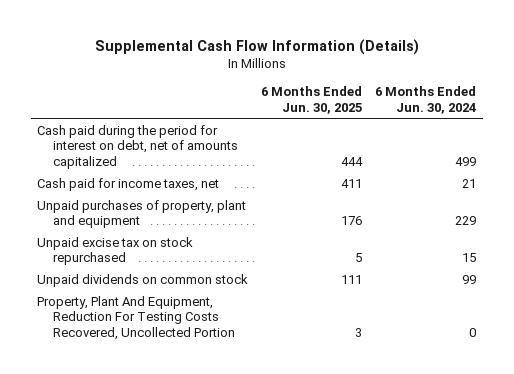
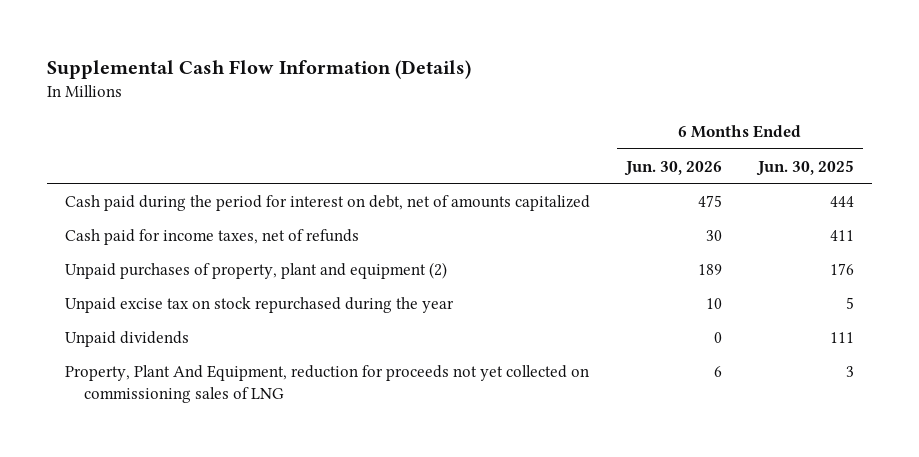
[375,86,477,114] 6 Months Ended Jun. 30, 2024 -> none
none -> [624,160,723,176] Jun. 30, 2026
[37,177,220,191] Cash paid for income taxes, net -> [65,228,360,245] Cash paid for income taxes, net of refunds
[37,199,247,229] Unpaid purchases of property, plant and equipment -> [65,261,448,279] Unpaid purchases of property, plant and equipment (2)
[37,236,194,266] Unpaid excise tax on stock repurchased -> [65,296,455,313] Unpaid excise tax on stock repurchased during the year
[37,273,249,287] Unpaid dividends on common stock -> [65,330,190,347] Unpaid dividends
[37,295,235,340] Property, Plant And Equipment, Reduction For Testing Costs Recovered, Uncollected Portion -> [65,364,590,403] Property, Plant And Equipment, reduction for proceeds not yet collected on commissioning sales of LNG

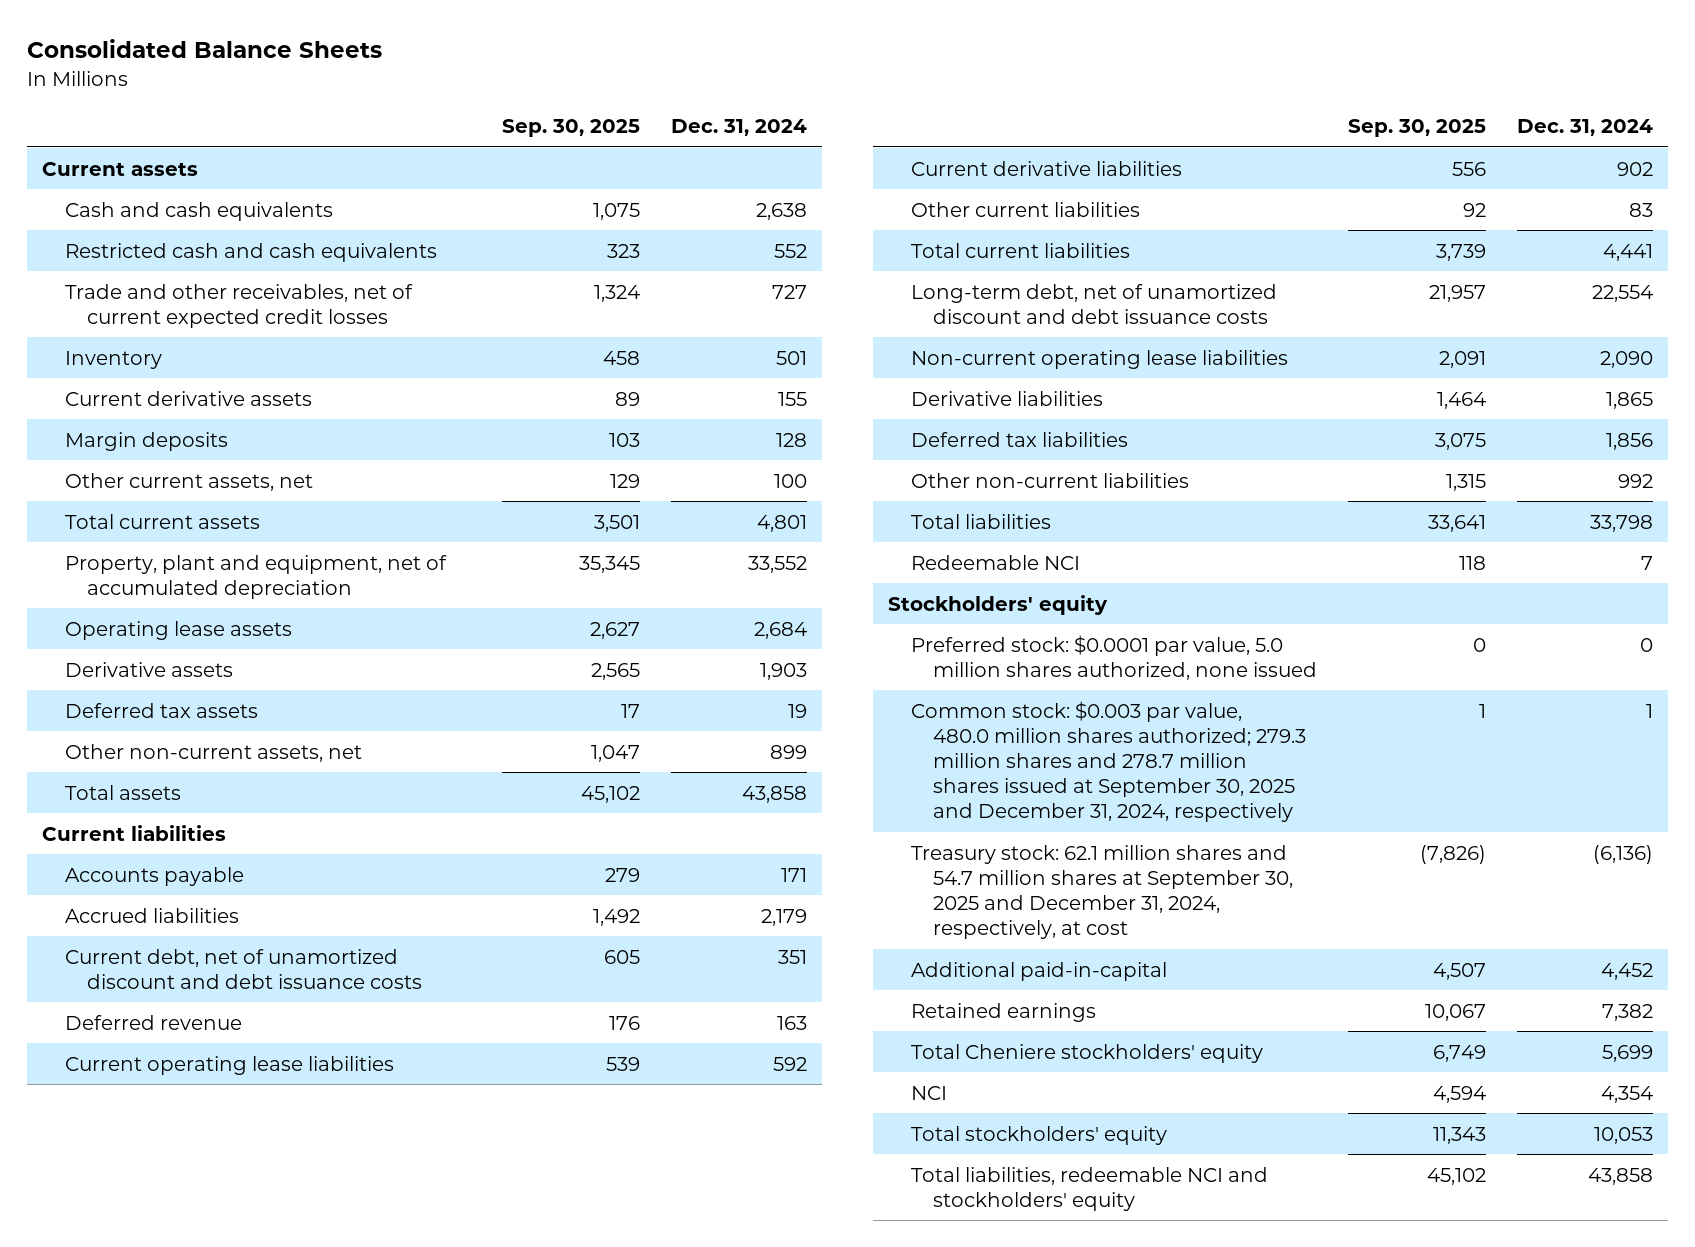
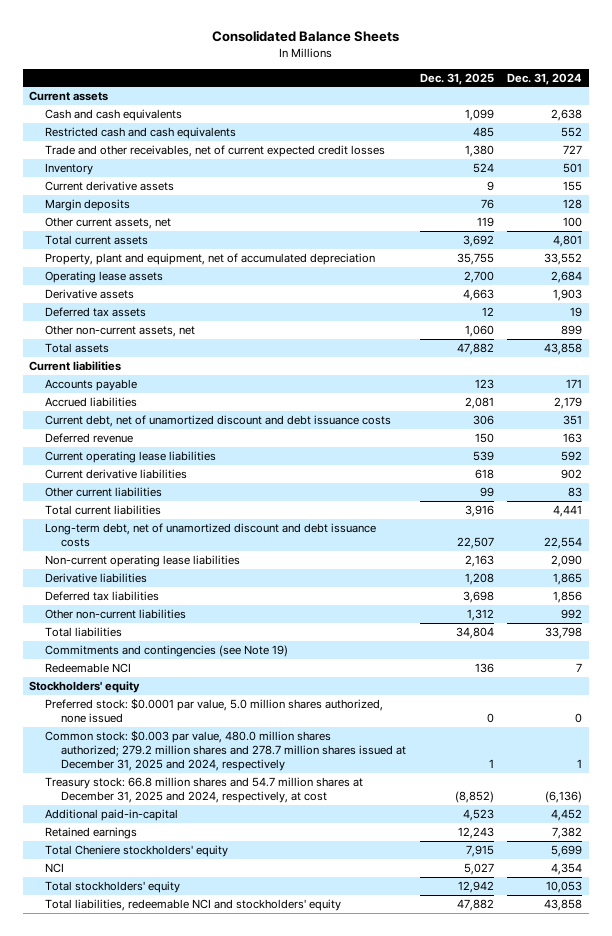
[502,119,641,138] Sep. 30, 2025 -> none
none -> [419,72,494,85] Dec. 31, 2025
none -> [45,645,289,658] Commitments and contingencies (see Note 19)
[910,700,1307,823] Common stock: $0.003 par value, 480.0 million shares authorized; 279.3 million shares and 278.7 million shares issued at September 30, 2025 and December 31, 2024, respectively -> [45,730,407,771] Common stock: $0.003 par value, 480.0 million shares authorized; 279.2 million shares and 278.7 million shares issued at December 31, 2025 and 2024, respectively
[910,844,1294,940] Treasury stock: 62.1 million shares and 54.7 million shares at September 30, 2025 and December 31, 2024, respectively, at cost -> [45,777,364,804] Treasury stock: 66.8 million shares and 54.7 million shares at December 31, 2025 and 2024, respectively, at cost

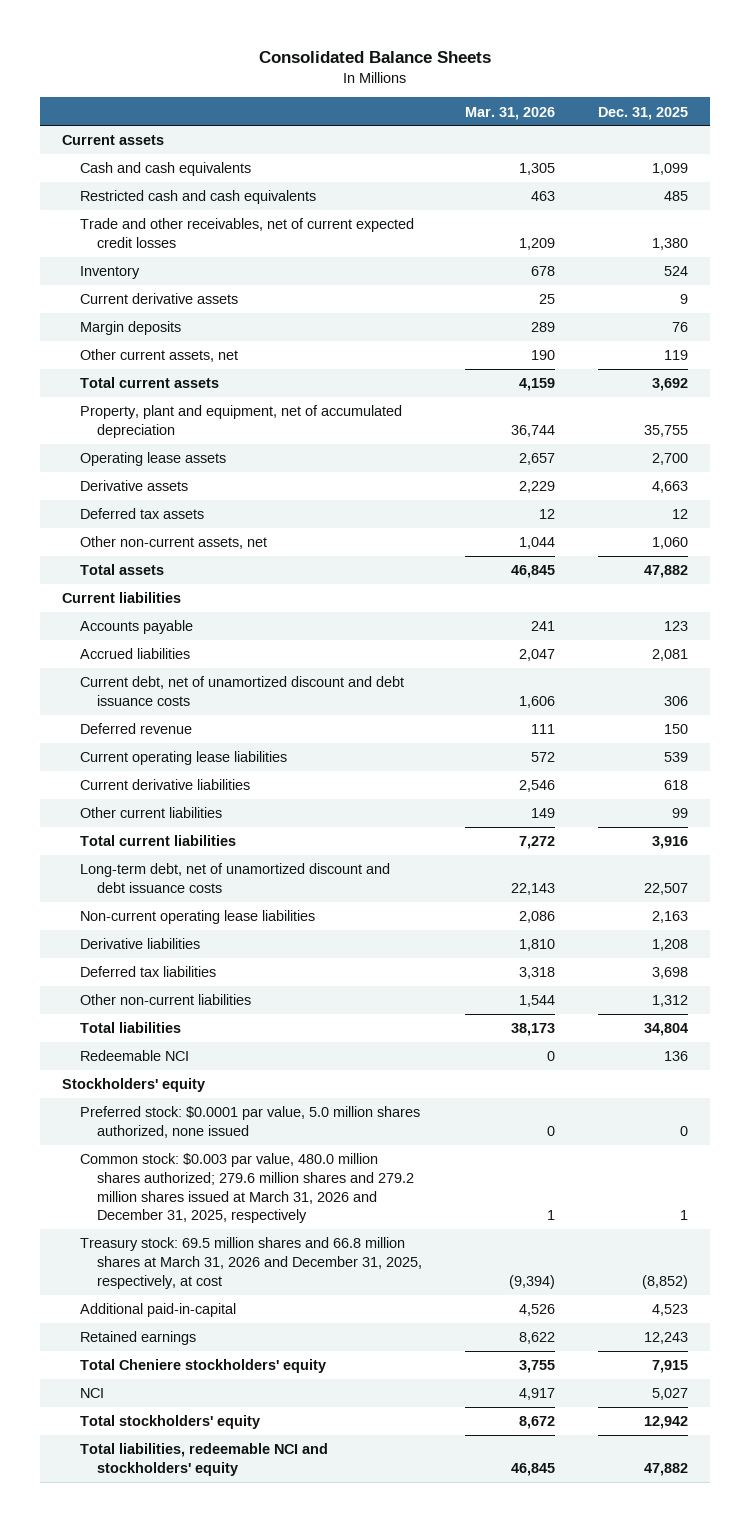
[507,72,583,85] Dec. 31, 2024 -> none
none -> [465,106,556,120] Mar. 31, 2026
[45,645,289,658] Commitments and contingencies (see Note 19) -> none
[45,730,407,771] Common stock: $0.003 par value, 480.0 million shares authorized; 279.2 million shares and 278.7 million shares issued at December 31, 2025 and 2024, respectively -> [79,1153,415,1224] Common stock: $0.003 par value, 480.0 million shares authorized; 279.6 million shares and 279.2 million shares issued at March 31, 2026 and December 31, 2025, respectively
[45,777,364,804] Treasury stock: 66.8 million shares and 54.7 million shares at December 31, 2025 and 2024, respectively, at cost -> [79,1237,423,1289] Treasury stock: 69.5 million shares and 66.8 million shares at March 31, 2026 and December 31, 2025, respectively, at cost

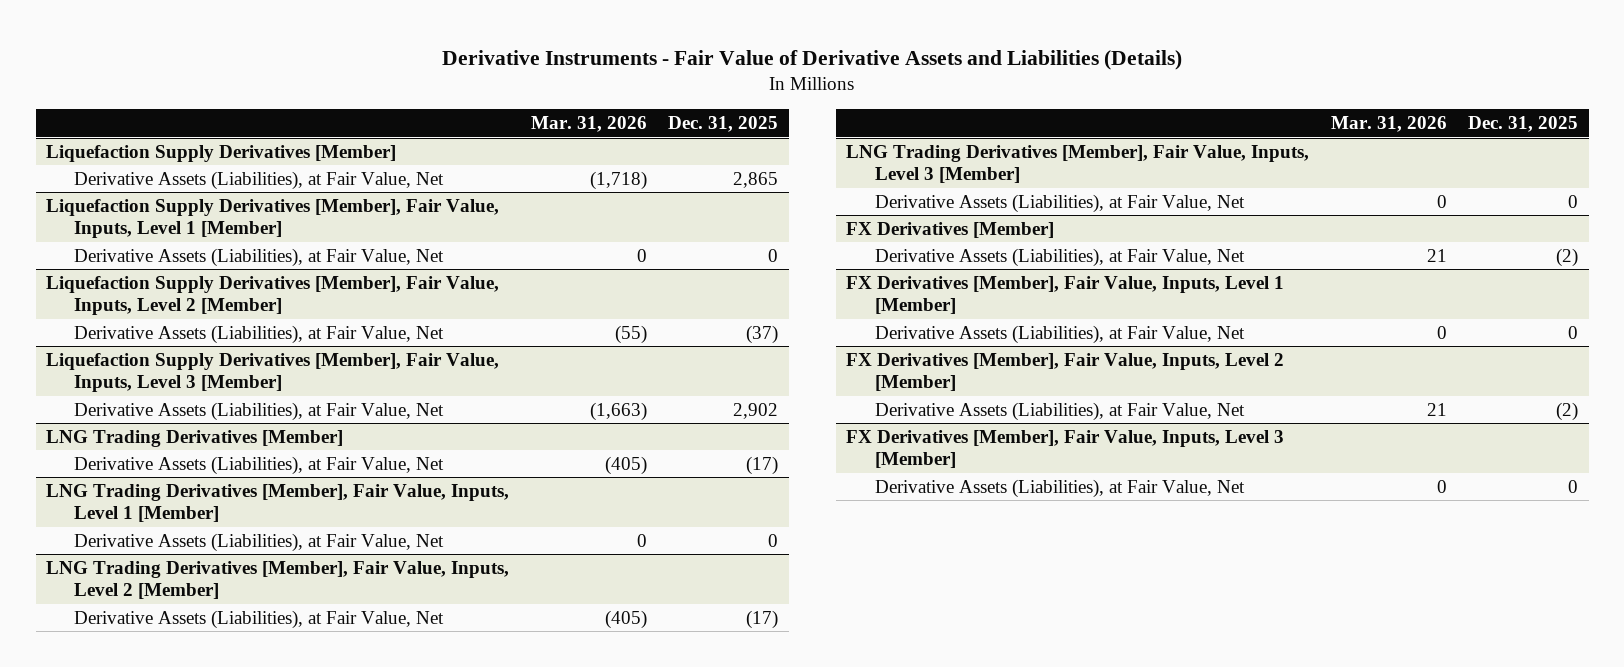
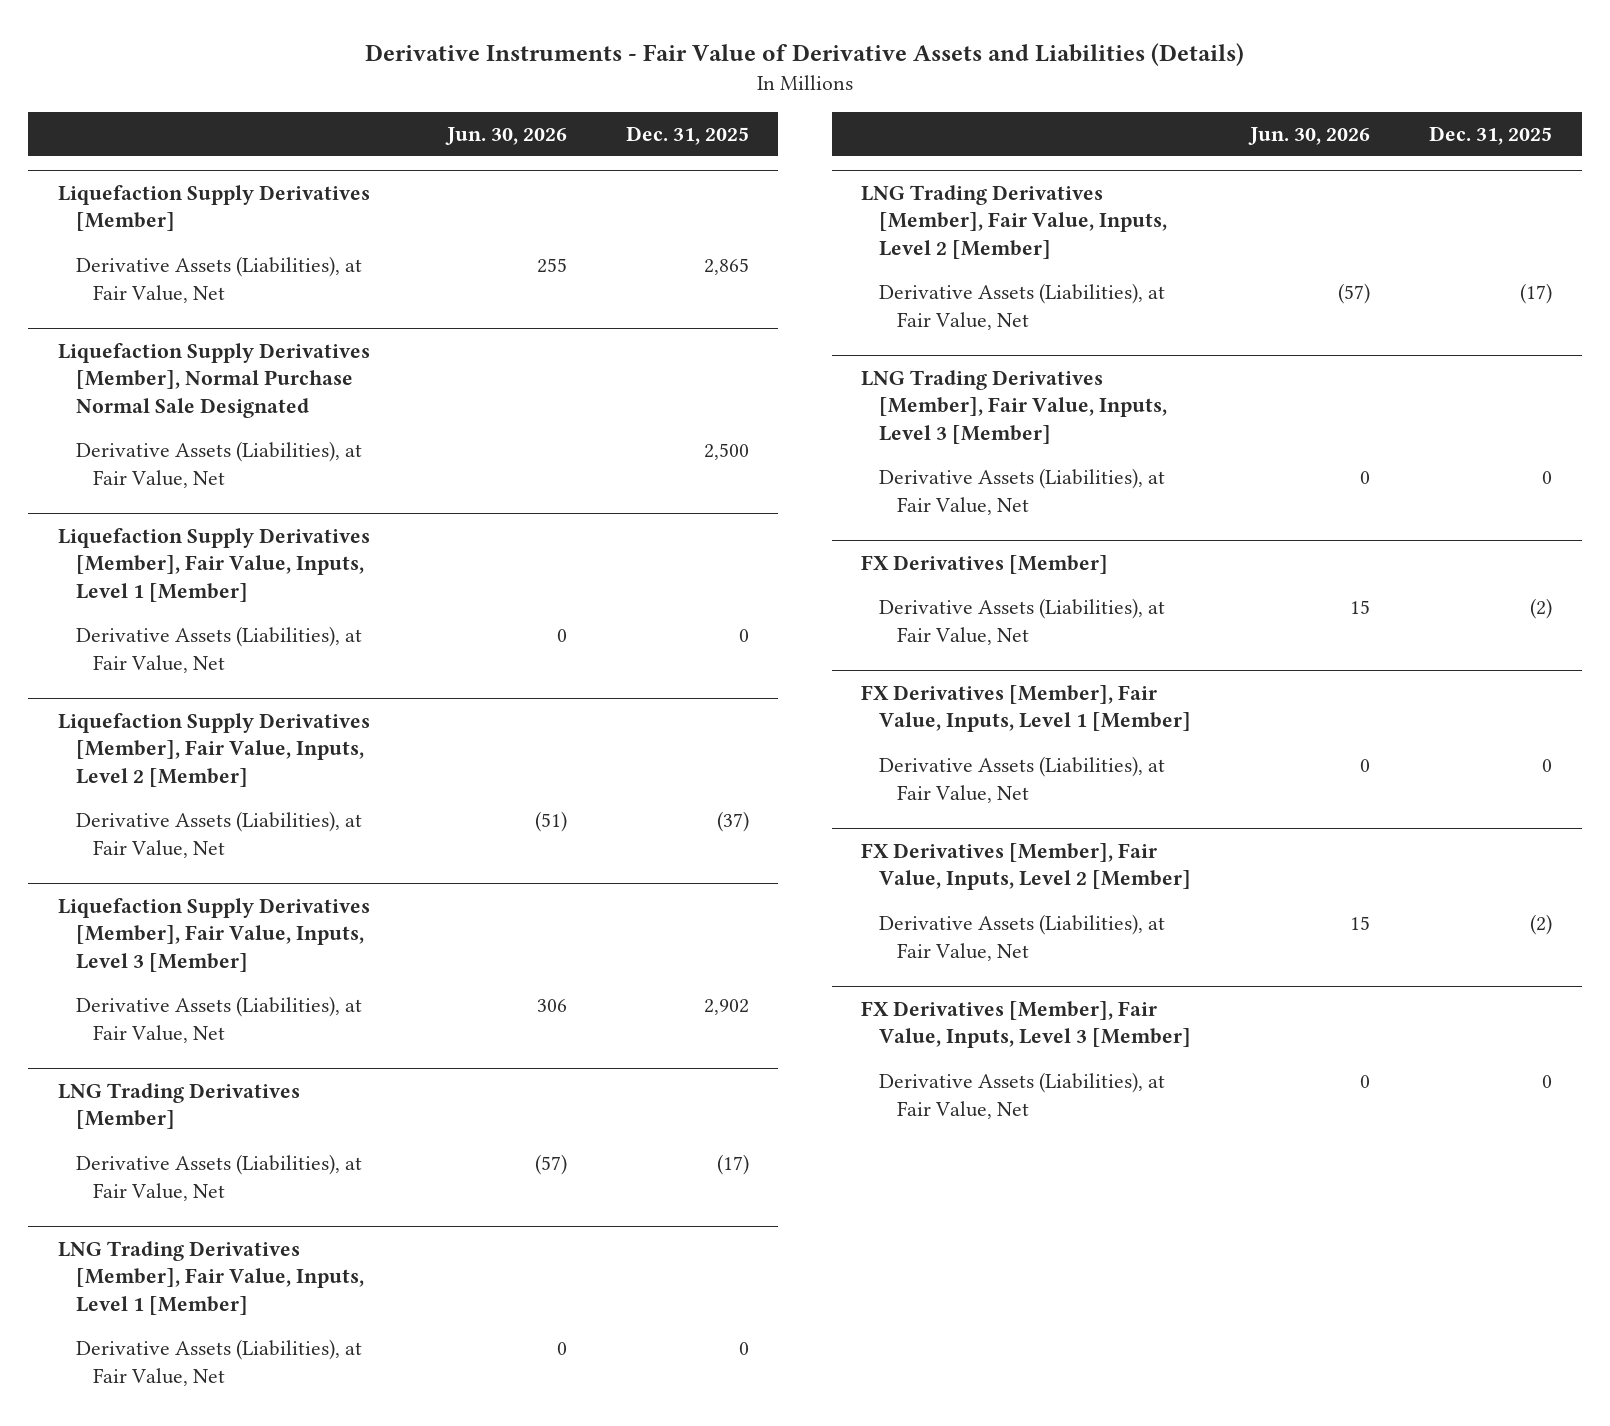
[530,116,647,133] Mar. 31, 2026 -> none
none -> [444,126,567,145] Jun. 30, 2026
none -> [57,342,370,418] Liquefaction Supply Derivatives [Member], Normal Purchase Normal Sale Designated
none -> [75,441,362,488] Derivative Assets (Liabilities), at Fair Value, Net

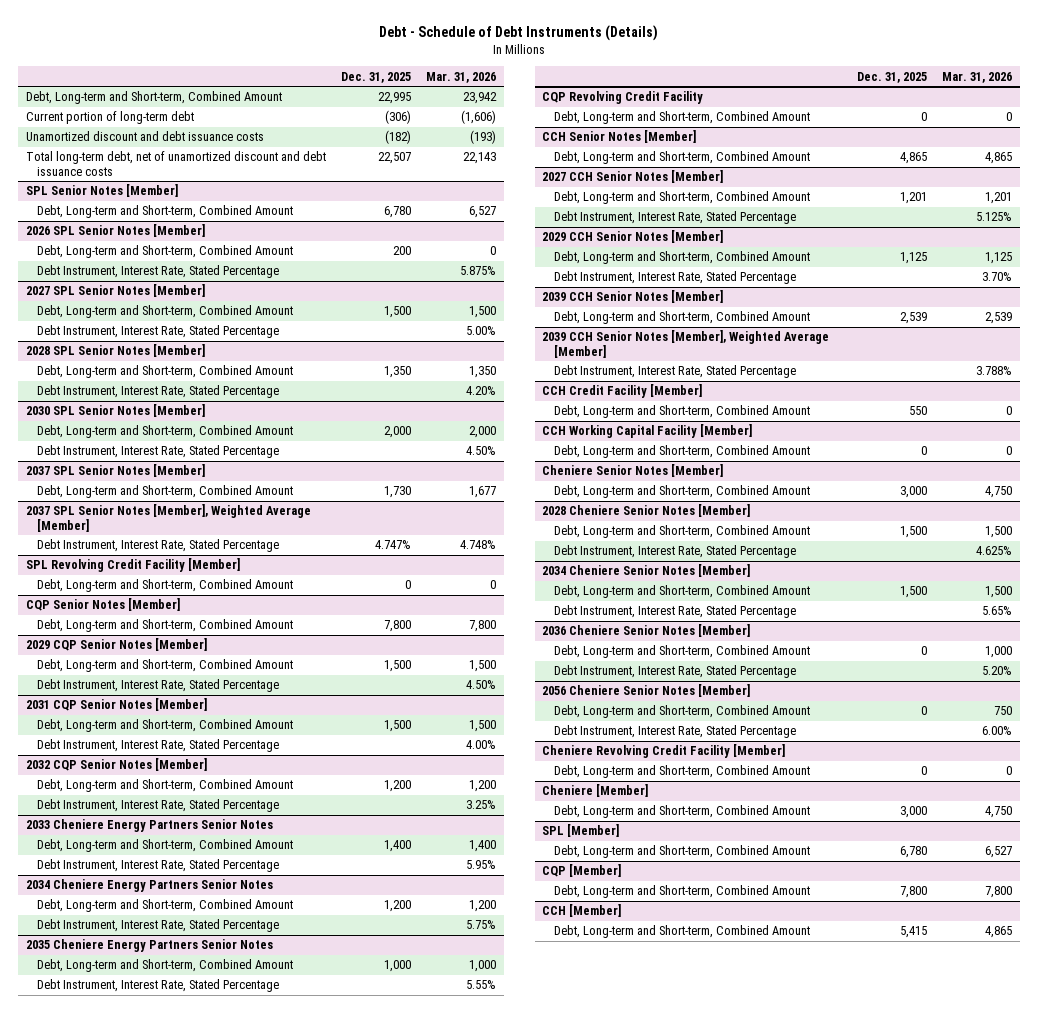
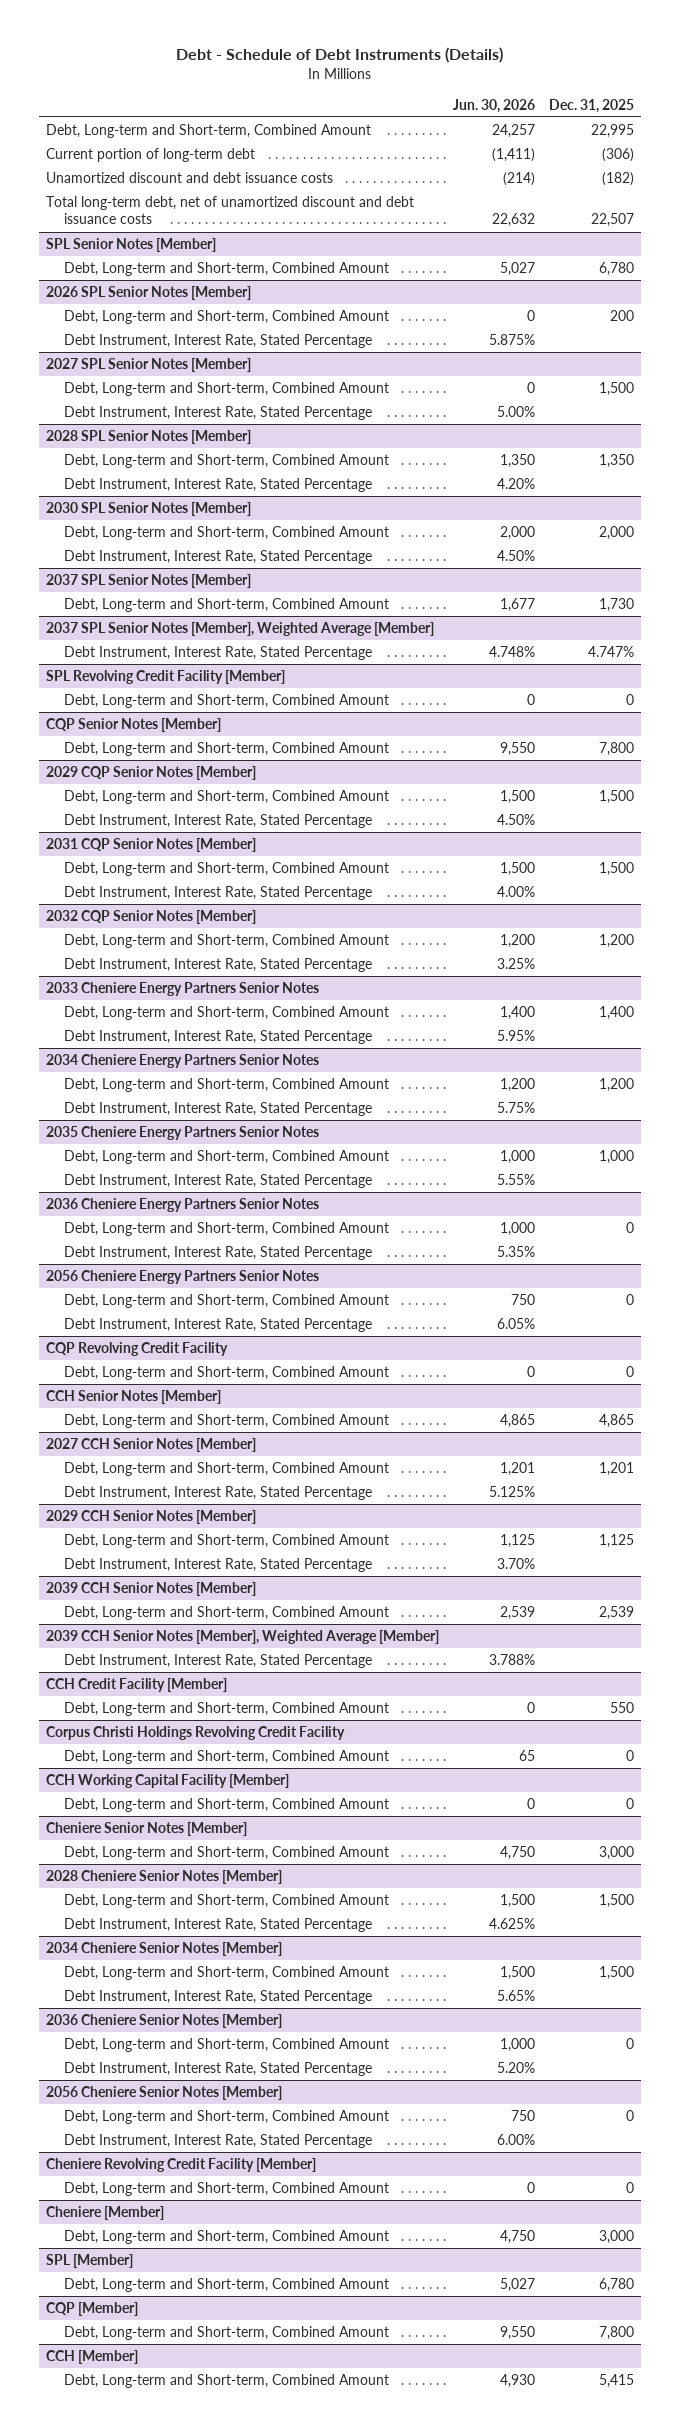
[426,71,497,83] Mar. 31, 2026 -> none
none -> [452,98,535,113] Jun. 30, 2026
none -> [45,1198,319,1213] 2036 Cheniere Energy Partners Senior Notes
none -> [63,1222,389,1237] Debt, Long-term and Short-term, Combined Amount
none -> [63,1246,372,1261] Debt Instrument, Interest Rate, Stated Percentage
none -> [45,1270,319,1285] 2056 Cheniere Energy Partners Senior Notes
none -> [63,1294,389,1309] Debt, Long-term and Short-term, Combined Amount
none -> [63,1318,372,1333] Debt Instrument, Interest Rate, Stated Percentage
none -> [45,1726,345,1741] Corpus Christi Holdings Revolving Credit Facility
none -> [63,1750,389,1765] Debt, Long-term and Short-term, Combined Amount

